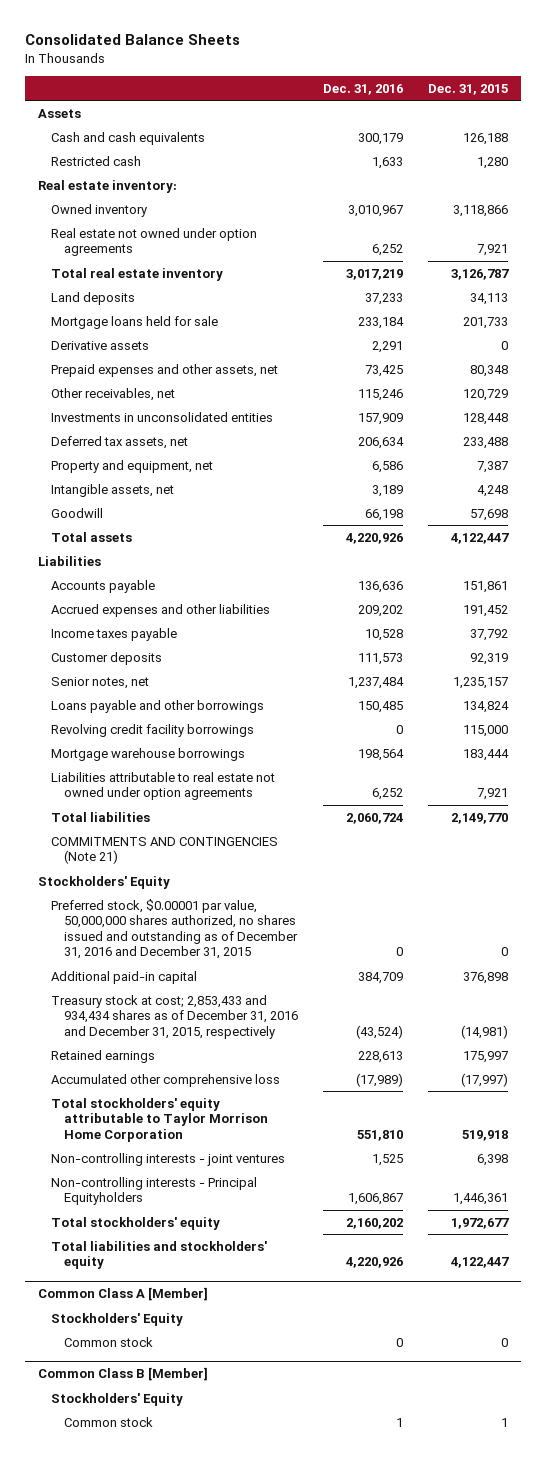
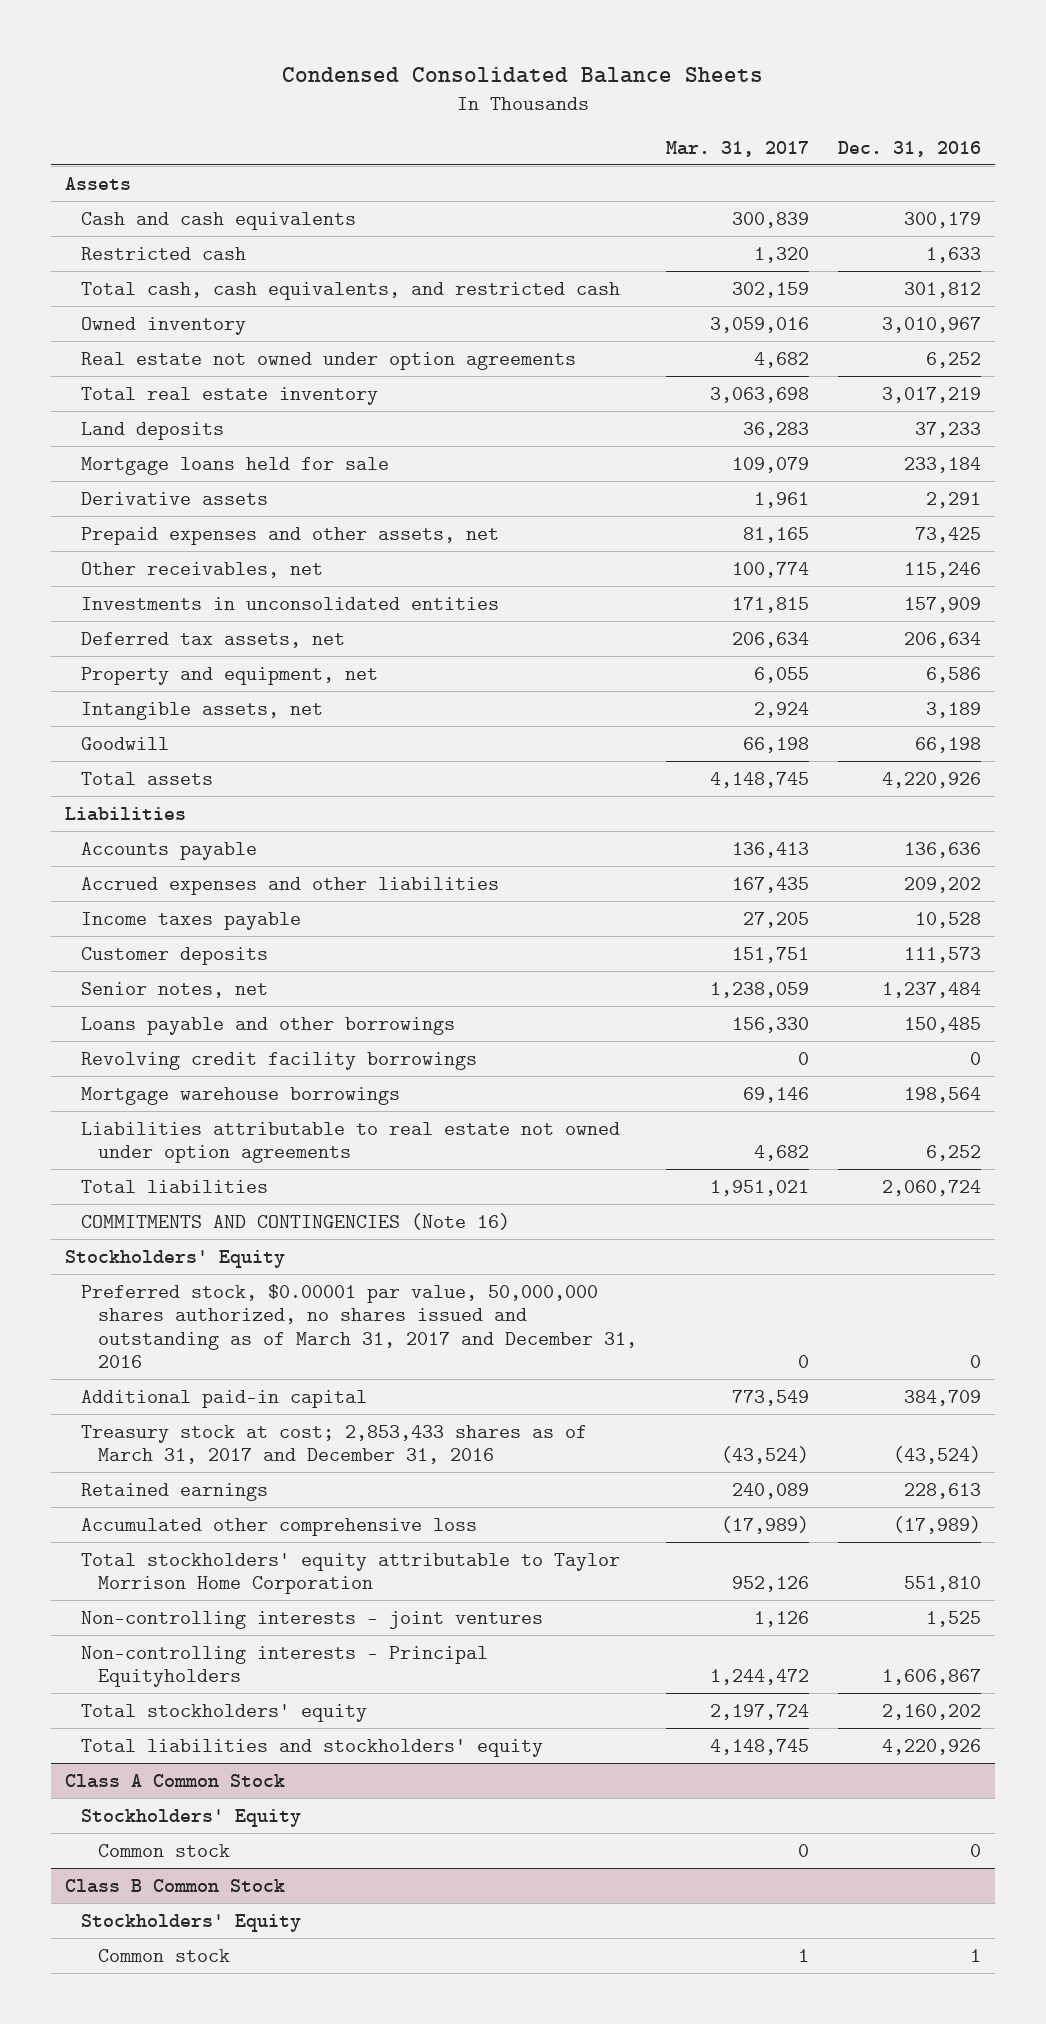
[25,34,241,46] Consolidated Balance Sheets -> [282,67,764,84] Condensed Consolidated Balance Sheets
[428,83,509,95] Dec. 31, 2015 -> none
none -> [665,140,809,157] Mar. 31, 2017
[37,179,177,193] Real estate inventory: -> none
none -> [81,281,621,300] Total cash, cash equivalents, and restricted cash
[50,836,278,865] COMMITMENTS AND CONTINGENCIES (Note 21) -> [81,1212,511,1230] COMMITMENTS AND CONTINGENCIES (Note 16)
[50,898,298,960] Preferred stock, $0.00001 par value, 50,000,000 shares authorized, no shares issued and outstanding as of December 31, 2016 and December 31, 2015 -> [81,1283,637,1369] Preferred stock, $0.00001 par value, 50,000,000 shares authorized, no shares issued and outstanding as of March 31, 2017 and December 31, 2016
[50,994,298,1039] Treasury stock at cost; 2,853,433 and 934,434 shares as of December 31, 2016 and December 31, 2015, respectively -> [81,1424,588,1465] Treasury stock at cost; 2,853,433 shares as of March 31, 2017 and December 31, 2016
[37,1287,208,1302] Common Class A [Member] -> [65,1773,286,1788] Class A Common Stock
[37,1367,208,1382] Common Class B [Member] -> [65,1878,286,1893] Class B Common Stock

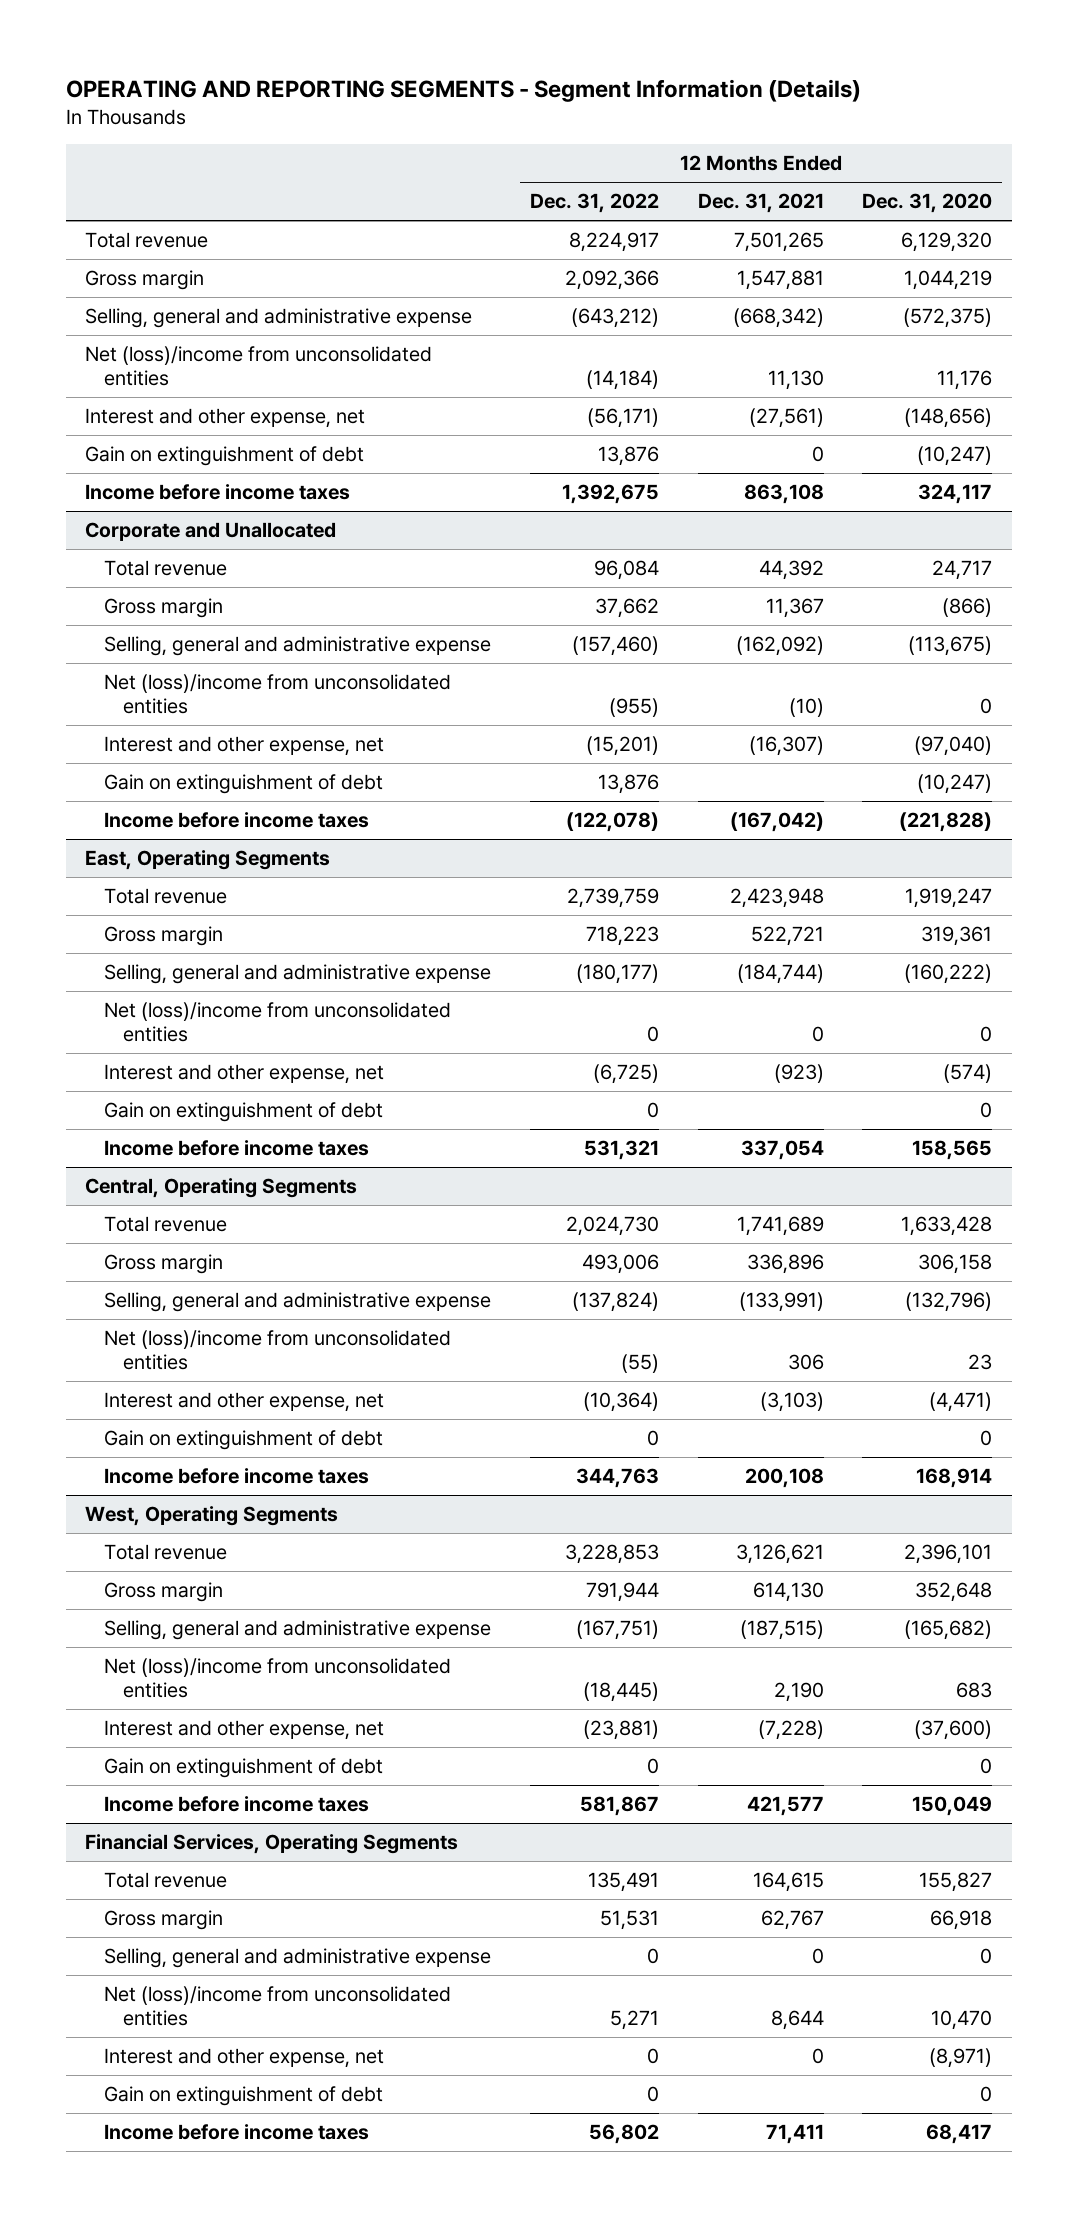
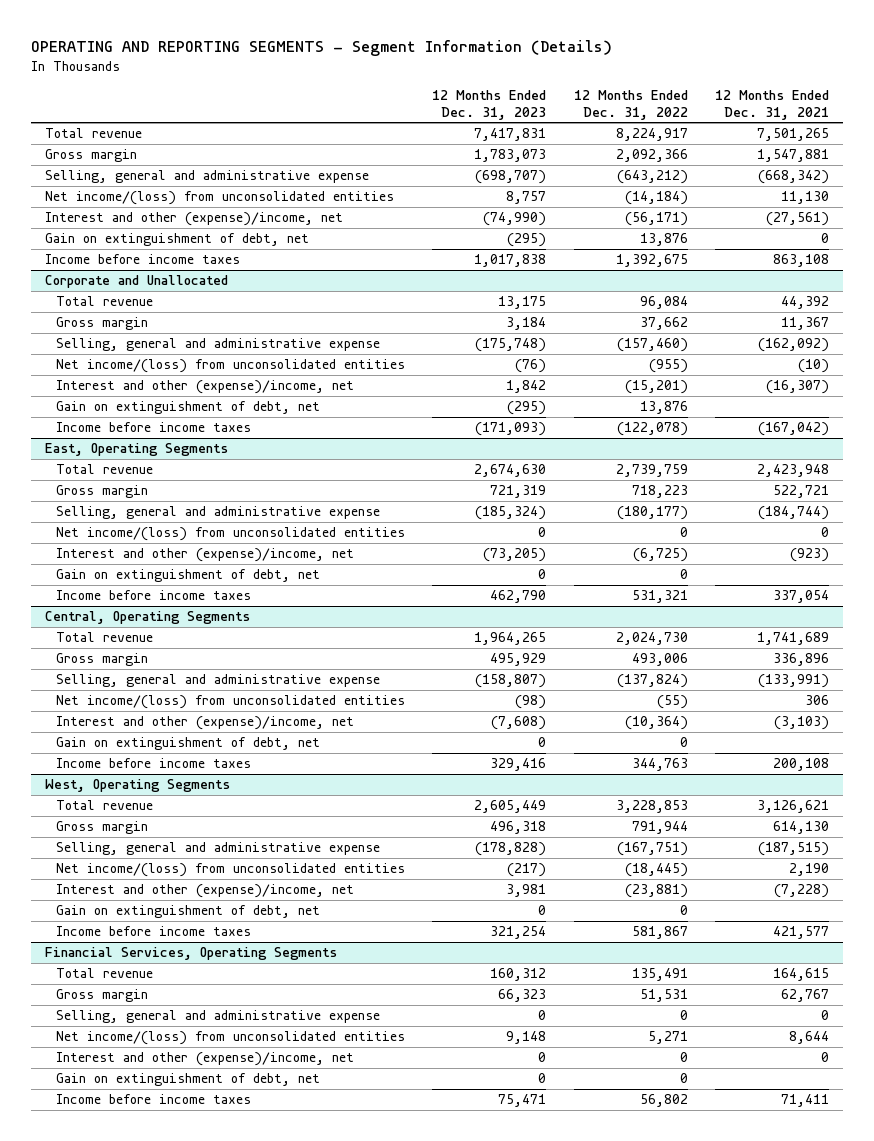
[862,193,993,214] Dec. 31, 2020 -> none
none -> [432,90,547,120] 12 Months Ended Dec. 31, 2023
[85,346,433,387] Net (loss)/income from unconsolidated entities -> [44,191,394,206] Net income/(loss) from unconsolidated entities
[85,408,366,429] Interest and other expense, net -> [44,212,343,227] Interest and other (expense)/income, net
[85,446,365,467] Gain on extinguishment of debt -> [44,233,309,247] Gain on extinguishment of debt, net
[104,674,452,715] Net (loss)/income from unconsolidated entities -> [56,359,406,374] Net income/(loss) from unconsolidated entities
[104,736,385,757] Interest and other expense, net -> [56,380,355,395] Interest and other (expense)/income, net
[104,774,384,795] Gain on extinguishment of debt -> [56,401,321,415] Gain on extinguishment of debt, net
[104,1002,452,1043] Net (loss)/income from unconsolidated entities -> [56,527,406,542] Net income/(loss) from unconsolidated entities
[104,1064,385,1085] Interest and other expense, net -> [56,548,355,563] Interest and other (expense)/income, net
[104,1102,384,1123] Gain on extinguishment of debt -> [56,569,321,583] Gain on extinguishment of debt, net
[104,1330,452,1371] Net (loss)/income from unconsolidated entities -> [56,695,406,710] Net income/(loss) from unconsolidated entities
[104,1392,385,1413] Interest and other expense, net -> [56,716,355,731] Interest and other (expense)/income, net
[104,1430,384,1451] Gain on extinguishment of debt -> [56,737,321,751] Gain on extinguishment of debt, net
[104,1658,452,1699] Net (loss)/income from unconsolidated entities -> [56,863,406,878] Net income/(loss) from unconsolidated entities
[104,1720,385,1741] Interest and other expense, net -> [56,884,355,899] Interest and other (expense)/income, net
[104,1758,384,1779] Gain on extinguishment of debt -> [56,905,321,919] Gain on extinguishment of debt, net
[104,1986,452,2027] Net (loss)/income from unconsolidated entities -> [56,1031,406,1046] Net income/(loss) from unconsolidated entities
[104,2048,385,2069] Interest and other expense, net -> [56,1052,355,1067] Interest and other (expense)/income, net
[104,2086,384,2107] Gain on extinguishment of debt -> [56,1073,321,1087] Gain on extinguishment of debt, net

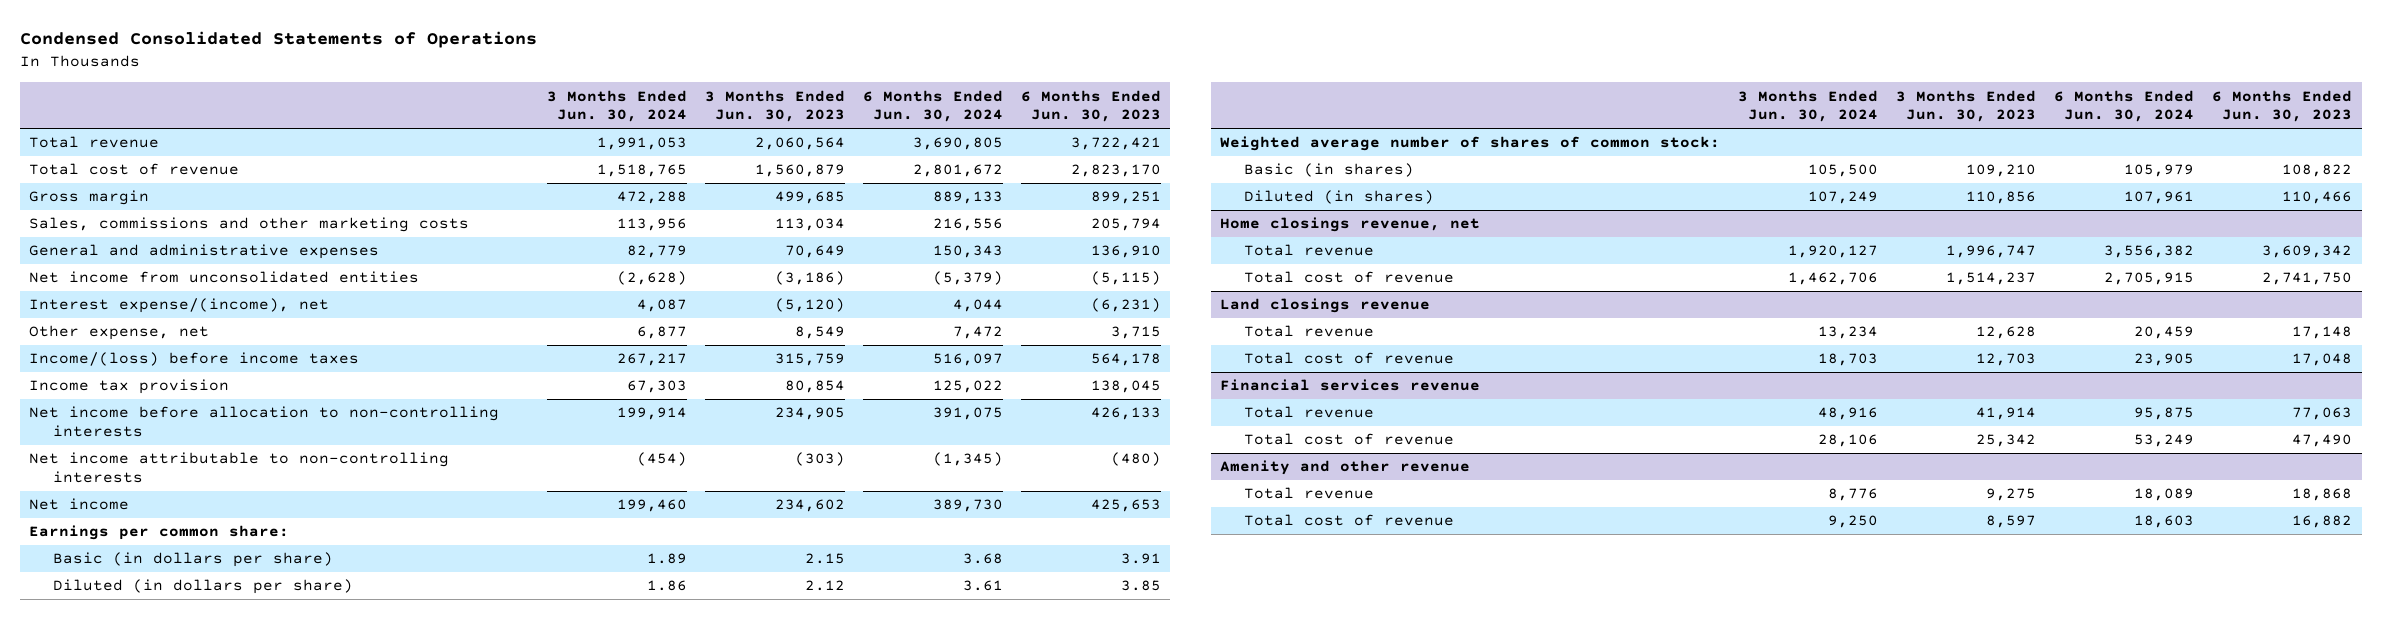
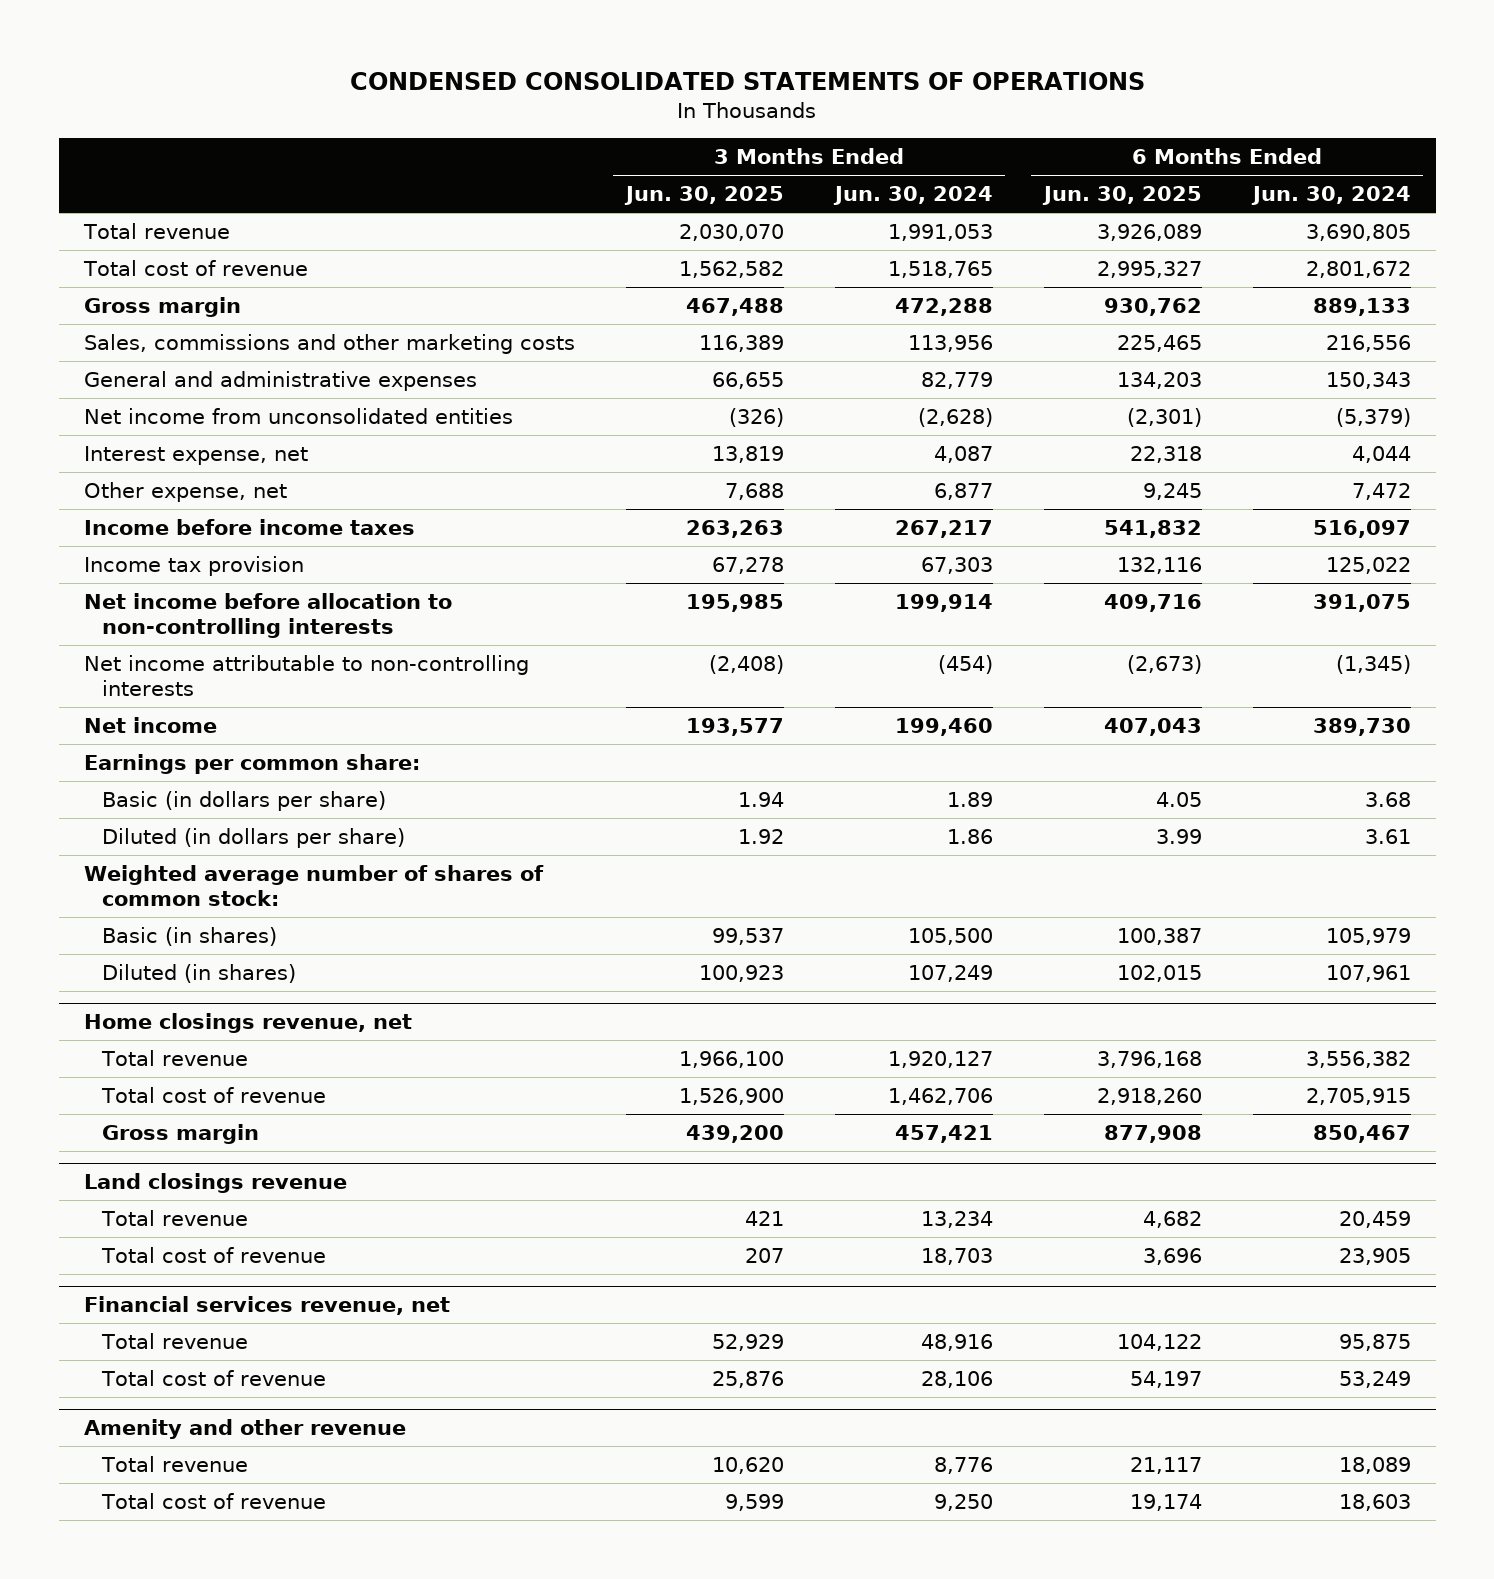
[19,31,537,49] Condensed Consolidated Statements of Operations -> [350,72,1146,91] CONDENSED CONSOLIDATED STATEMENTS OF OPERATIONS
[704,89,845,123] 3 Months Ended Jun. 30, 2023 -> none
[1021,89,1162,123] 6 Months Ended Jun. 30, 2023 -> none
none -> [623,186,784,206] Jun. 30, 2025
none -> [1041,186,1202,206] Jun. 30, 2025
[28,298,329,314] Interest expense/(income), net -> [83,445,308,465] Interest expense, net
[28,352,359,367] Income/(loss) before income taxes -> [83,518,415,535] Income before income taxes
none -> [101,1123,259,1144] Gross margin
[1219,379,1480,392] Financial services revenue -> [83,1296,450,1316] Financial services revenue, net

